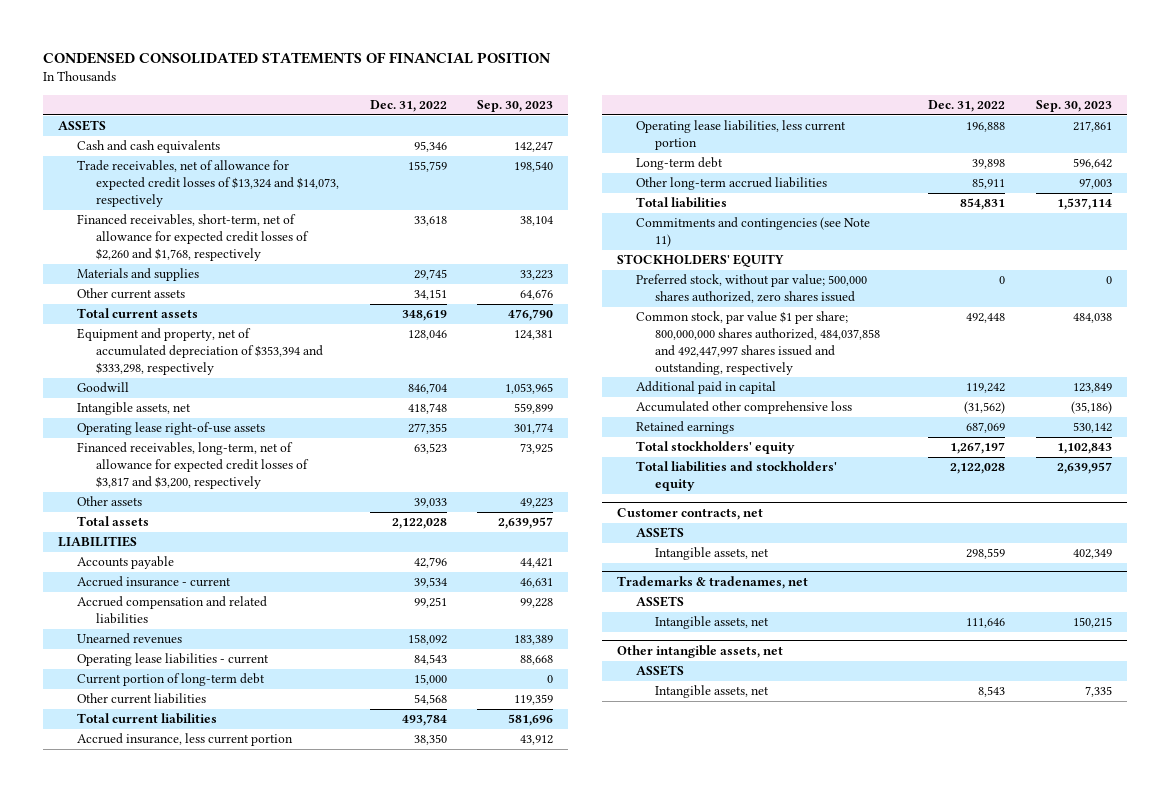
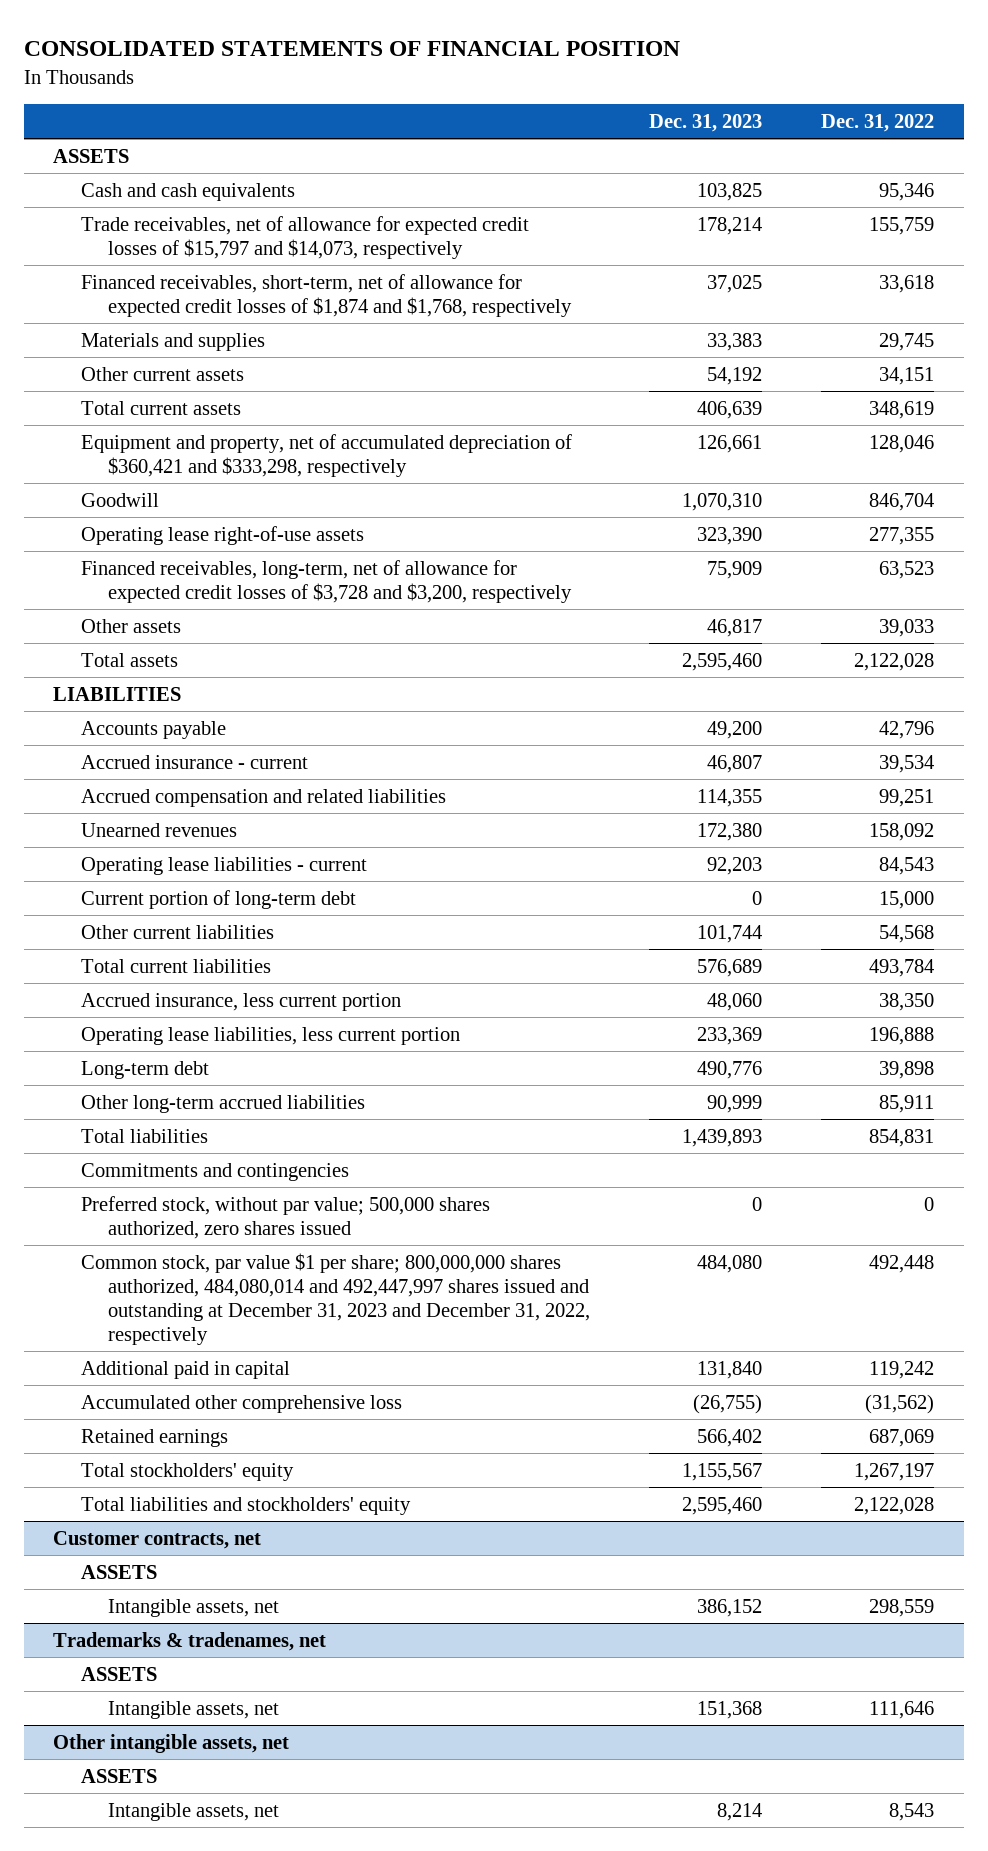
[42,52,551,65] CONDENSED CONSOLIDATED STATEMENTS OF FINANCIAL POSITION -> [23,40,680,56] CONSOLIDATED STATEMENTS OF FINANCIAL POSITION
[476,100,553,113] Sep. 30, 2023 -> none
none -> [649,113,763,132] Dec. 31, 2023
[76,160,340,207] Trade receivables, net of allowance for expected credit losses of $13,324 and $14,073, respectively -> [80,215,529,259] Trade receivables, net of allowance for expected credit losses of $15,797 and $14,073, respectively
[76,214,310,261] Financed receivables, short-term, net of allowance for expected credit losses of $2,260 and $1,768, respectively -> [80,273,573,317] Financed receivables, short-term, net of allowance for expected credit losses of $1,874 and $1,768, respectively
[76,328,324,375] Equipment and property, net of accumulated depreciation of $353,394 and $333,298, respectively -> [80,433,572,477] Equipment and property, net of accumulated depreciation of $360,421 and $333,298, respectively
[76,402,191,416] Intangible assets, net -> none
[76,442,310,489] Financed receivables, long-term, net of allowance for expected credit losses of $3,817 and $3,200, respectively -> [80,559,573,603] Financed receivables, long-term, net of allowance for expected credit losses of $3,728 and $3,200, respectively
[616,254,784,268] STOCKHOLDERS' EQUITY -> none
[635,217,870,248] Commitments and contingencies (see Note 11) -> [80,1162,349,1181] Commitments and contingencies
[635,311,881,375] Common stock, par value $1 per share; 800,000,000 shares authorized, 484,037,858 and 492,447,997 shares issued and outstanding, respectively -> [80,1252,591,1345] Common stock, par value $1 per share; 800,000,000 shares authorized, 484,080,014 and 492,447,997 shares issued and outstanding at December 31, 2023 and December 31, 2022, respectively

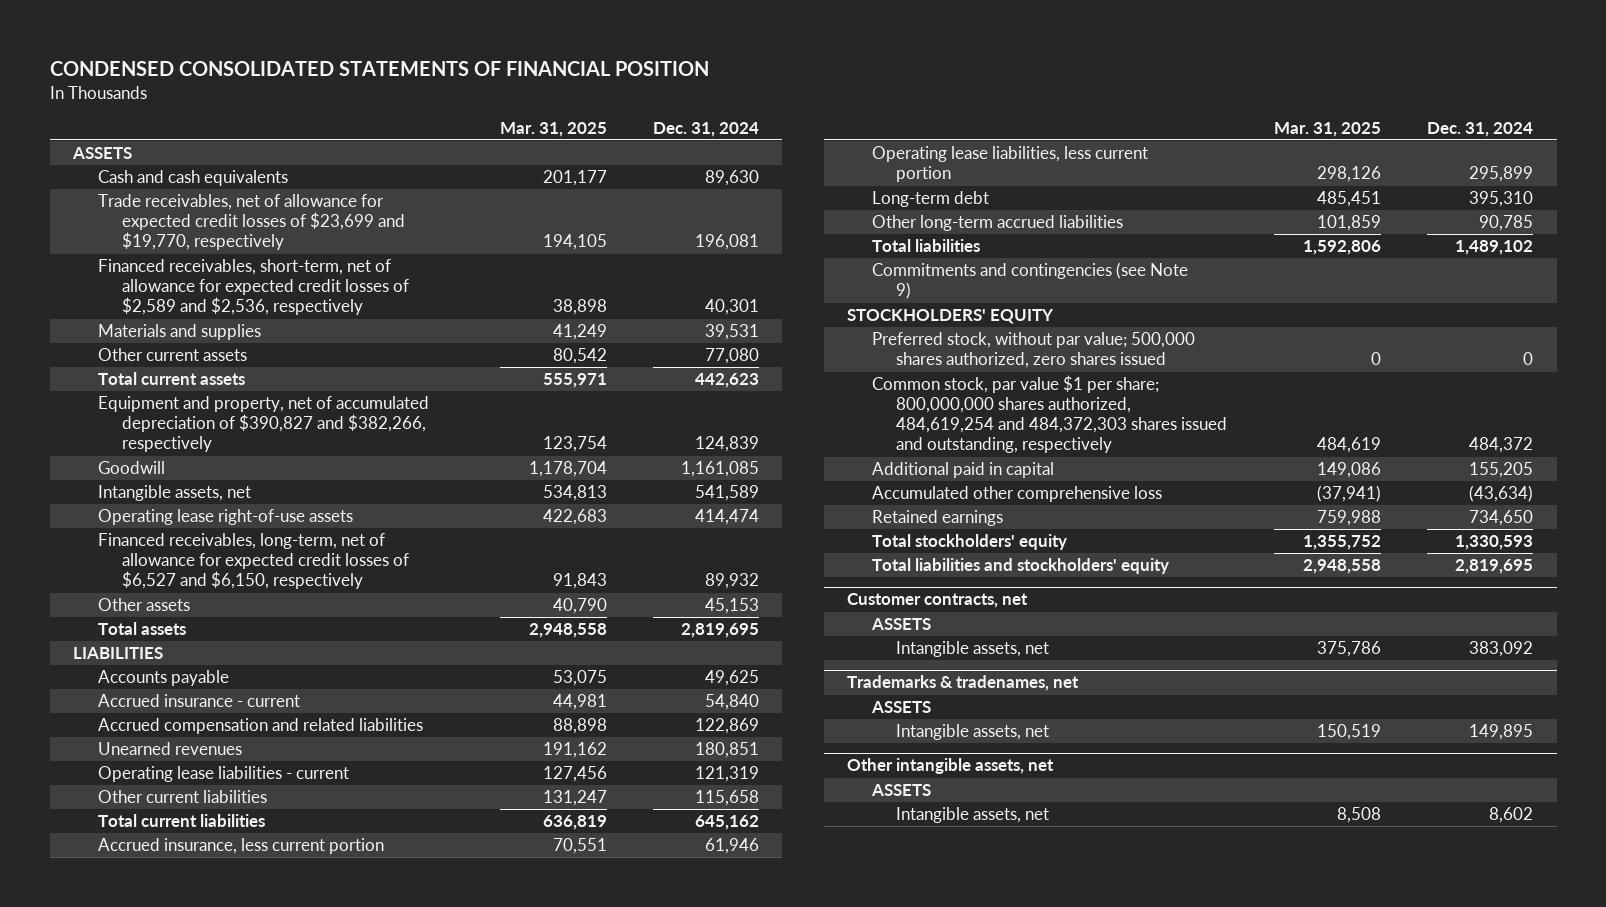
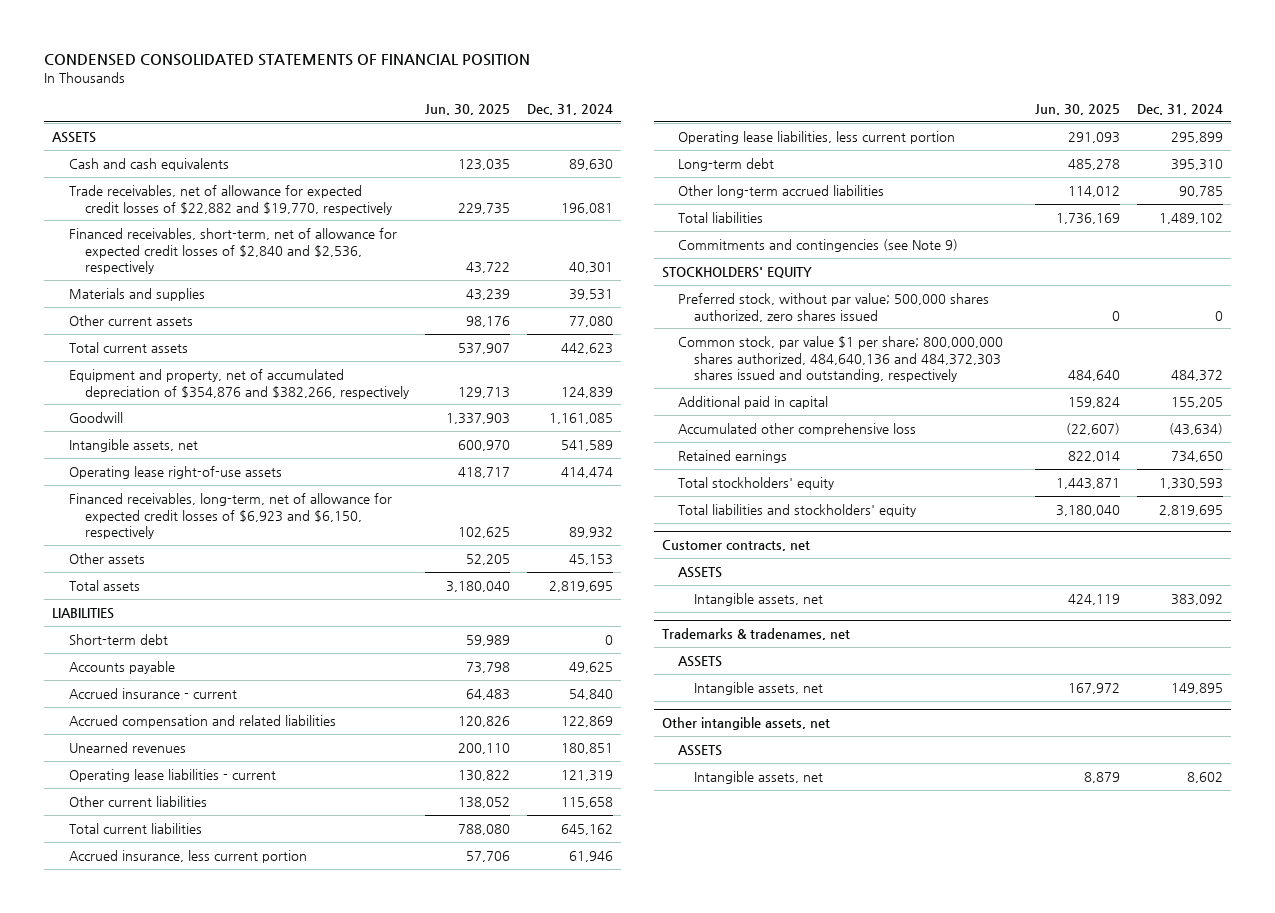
[499,121,607,137] Mar. 31, 2025 -> none
none -> [425,103,511,115] Jun. 30, 2025
[97,194,406,251] Trade receivables, net of allowance for expected credit losses of $23,699 and $19,770, respectively -> [68,184,392,215] Trade receivables, net of allowance for expected credit losses of $22,882 and $19,770, respectively
[97,259,410,316] Financed receivables, short-term, net of allowance for expected credit losses of $2,589 and $2,536, respectively -> [68,227,397,275] Financed receivables, short-term, net of allowance for expected credit losses of $2,840 and $2,536, respectively
[97,396,429,453] Equipment and property, net of accumulated depreciation of $390,827 and $382,266, respectively -> [68,368,409,399] Equipment and property, net of accumulated depreciation of $354,876 and $382,266, respectively
[97,533,410,590] Financed receivables, long-term, net of allowance for expected credit losses of $6,527 and $6,150, respectively -> [68,492,392,540] Financed receivables, long-term, net of allowance for expected credit losses of $6,923 and $6,150, respectively
none -> [68,633,168,645] Short-term debt
[871,375,1228,454] Common stock, par value $1 per share; 800,000,000 shares authorized, 484,619,254 and 484,372,303 shares issued and outstanding, respectively -> [678,335,1004,383] Common stock, par value $1 per share; 800,000,000 shares authorized, 484,640,136 and 484,372,303 shares issued and outstanding, respectively

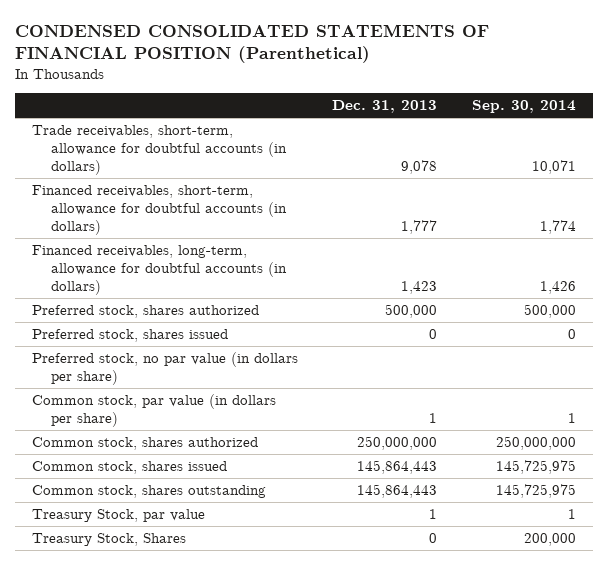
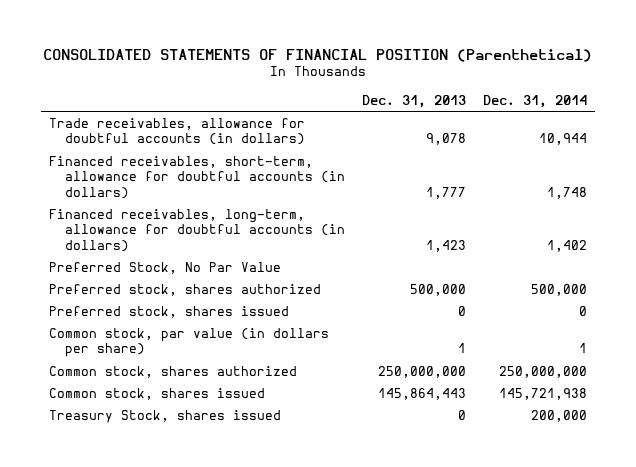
[14,23,489,64] CONDENSED CONSOLIDATED STATEMENTS OF FINANCIAL POSITION (Parenthetical) -> [43,48,593,62] CONSOLIDATED STATEMENTS OF FINANCIAL POSITION (Parenthetical)
[471,100,576,114] Sep. 30, 2014 -> none
none -> [482,94,587,108] Dec. 31, 2014
[31,124,287,176] Trade receivables, short-term, allowance for doubtful accounts (in dollars) -> [49,117,306,146] Trade receivables, allowance for doubtful accounts (in dollars)
none -> [49,261,282,274] Preferred Stock, No Par Value
[31,351,298,385] Preferred stock, no par value (in dollars per share) -> none
[31,484,266,498] Common stock, shares outstanding -> none
[31,508,205,522] Treasury Stock, par value -> none
[31,532,186,546] Treasury Stock, Shares -> [49,409,282,423] Treasury Stock, shares issued

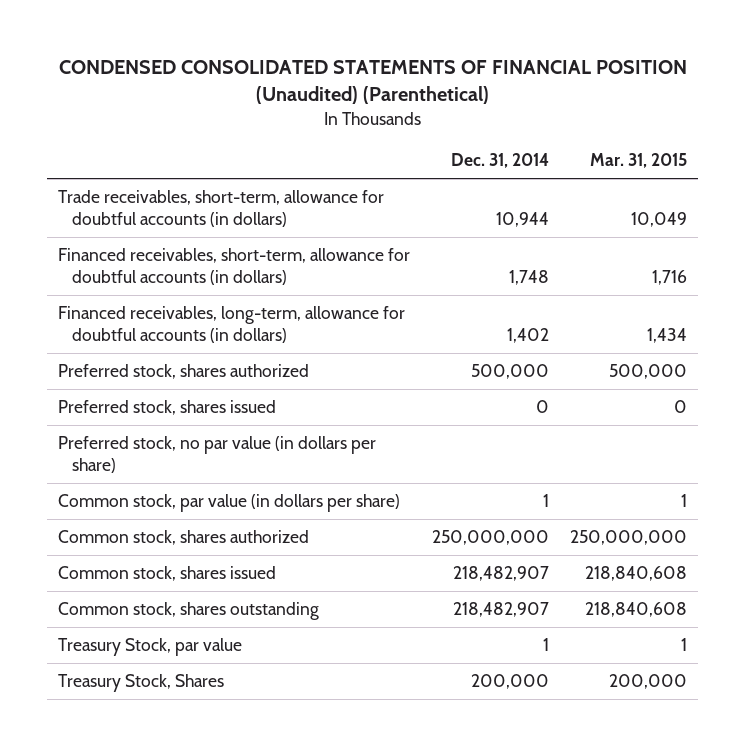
[43,48,593,62] CONSOLIDATED STATEMENTS OF FINANCIAL POSITION (Parenthetical) -> [58,59,687,105] CONDENSED CONSOLIDATED STATEMENTS OF FINANCIAL POSITION (Unaudited) (Parenthetical)
[362,94,467,108] Dec. 31, 2013 -> none
none -> [590,153,688,169] Mar. 31, 2015
[49,117,306,146] Trade receivables, allowance for doubtful accounts (in dollars) -> [57,190,384,227] Trade receivables, short-term, allowance for doubtful accounts (in dollars)
[49,261,282,274] Preferred Stock, No Par Value -> none
none -> [57,436,376,473] Preferred stock, no par value (in dollars per share)
[498,387,587,400] 145,721,938 -> [452,566,549,582] 218,482,907
none -> [57,602,319,621] Common stock, shares outstanding
none -> [57,638,242,657] Treasury Stock, par value
[49,409,282,423] Treasury Stock, shares issued -> [57,674,224,693] Treasury Stock, Shares

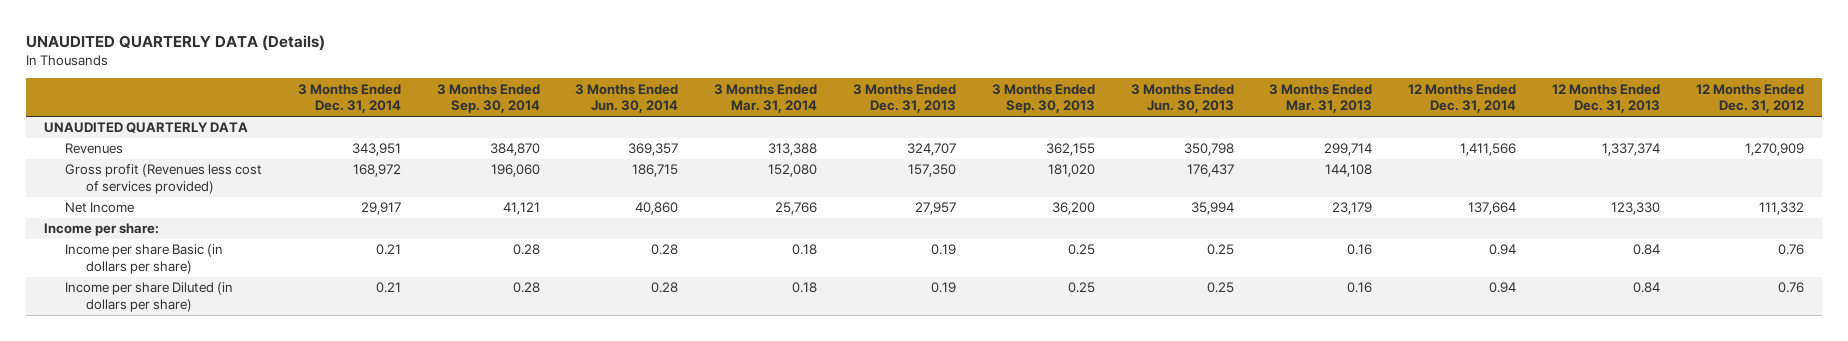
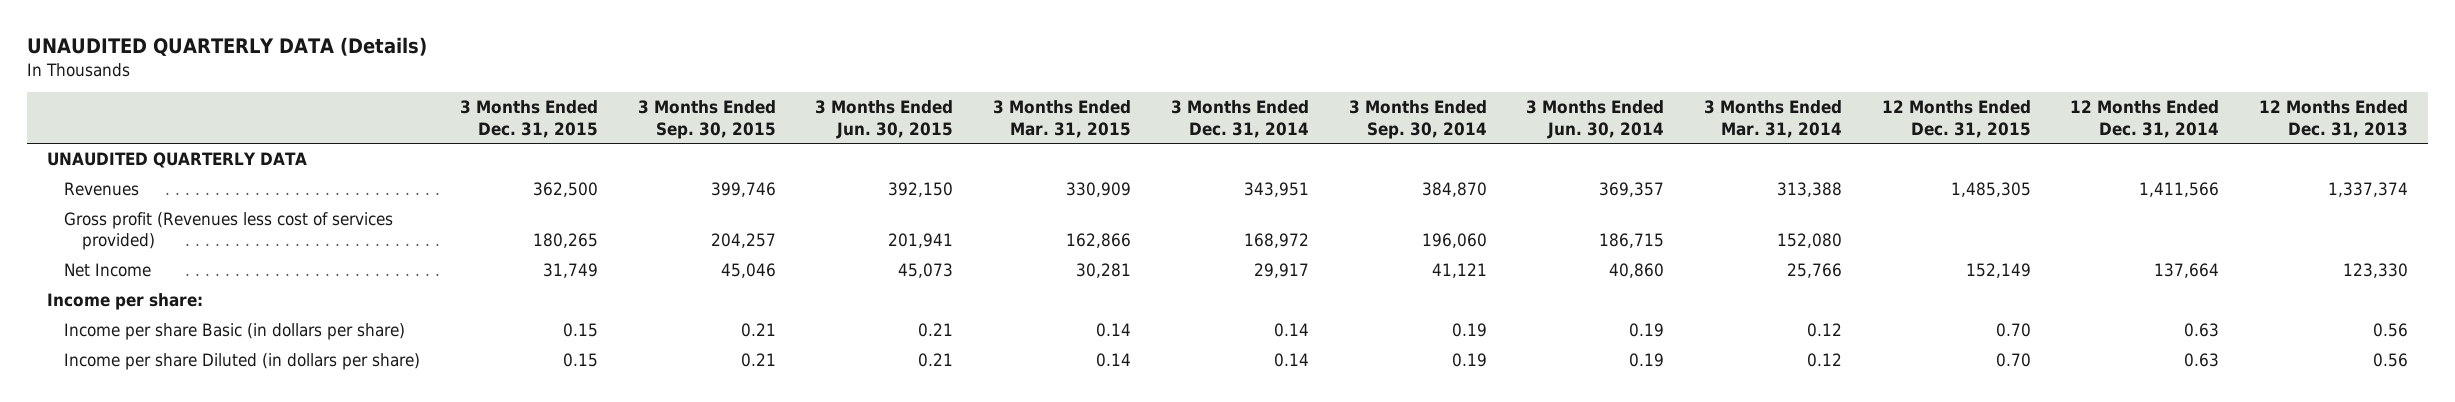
[853,83,957,114] 3 Months Ended Dec. 31, 2013 -> none
[991,83,1095,114] 3 Months Ended Sep. 30, 2013 -> none
[1130,83,1234,114] 3 Months Ended Jun. 30, 2013 -> none
[1269,83,1373,114] 3 Months Ended Mar. 31, 2013 -> none
[1695,83,1804,114] 12 Months Ended Dec. 31, 2012 -> none
none -> [459,100,598,138] 3 Months Ended Dec. 31, 2015
none -> [637,100,776,139] 3 Months Ended Sep. 30, 2015
none -> [815,100,954,139] 3 Months Ended Jun. 30, 2015
none -> [993,100,1132,138] 3 Months Ended Mar. 31, 2015
none -> [1881,100,2031,138] 12 Months Ended Dec. 31, 2015
[375,244,401,256] 0.21 -> [1273,323,1309,338] 0.14
[512,244,540,256] 0.28 -> [1451,323,1487,338] 0.19
[651,244,679,256] 0.28 -> [1629,323,1665,338] 0.19
[792,244,818,256] 0.18 -> [1806,323,1842,338] 0.12
[1489,244,1517,256] 0.94 -> [2184,323,2220,338] 0.63
[1633,244,1661,256] 0.84 -> [2373,323,2409,338] 0.56
[375,282,401,294] 0.21 -> [1273,353,1309,368] 0.14
[512,282,540,294] 0.28 -> [1451,353,1487,368] 0.19
[651,282,679,294] 0.28 -> [1629,353,1665,368] 0.19
[792,282,818,294] 0.18 -> [1806,353,1842,368] 0.12
[1489,282,1517,294] 0.94 -> [2184,353,2220,368] 0.63
[1633,282,1661,294] 0.84 -> [2373,353,2409,368] 0.56

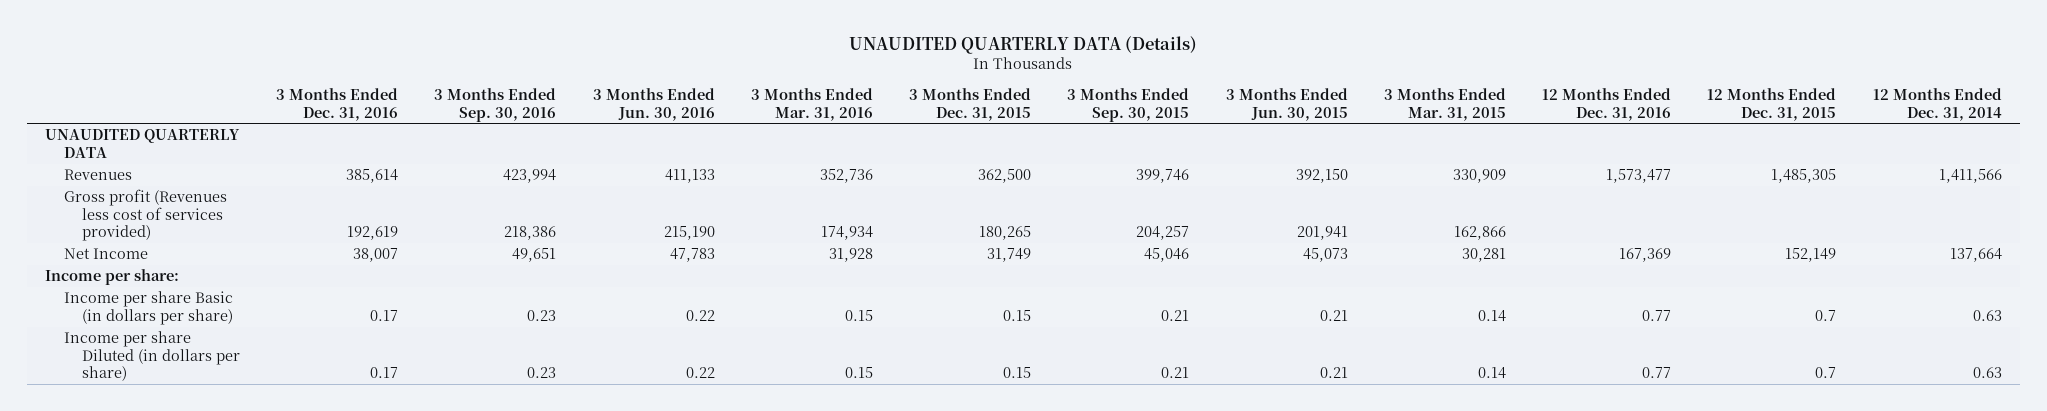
[1170,100,1309,138] 3 Months Ended Dec. 31, 2014 -> none
[1348,100,1487,139] 3 Months Ended Sep. 30, 2014 -> none
[1526,100,1665,139] 3 Months Ended Jun. 30, 2014 -> none
[1703,100,1842,138] 3 Months Ended Mar. 31, 2014 -> none
[2259,100,2409,138] 12 Months Ended Dec. 31, 2013 -> none
none -> [276,88,399,121] 3 Months Ended Dec. 31, 2016
none -> [434,88,557,122] 3 Months Ended Sep. 30, 2016
none -> [592,88,715,121] 3 Months Ended Jun. 30, 2016
none -> [750,88,873,121] 3 Months Ended Mar. 31, 2016
none -> [1542,88,1672,121] 12 Months Ended Dec. 31, 2016
[1995,323,2031,338] 0.70 -> [1815,309,1837,321] 0.7
[1995,353,2031,368] 0.70 -> [1815,367,1837,379] 0.7

